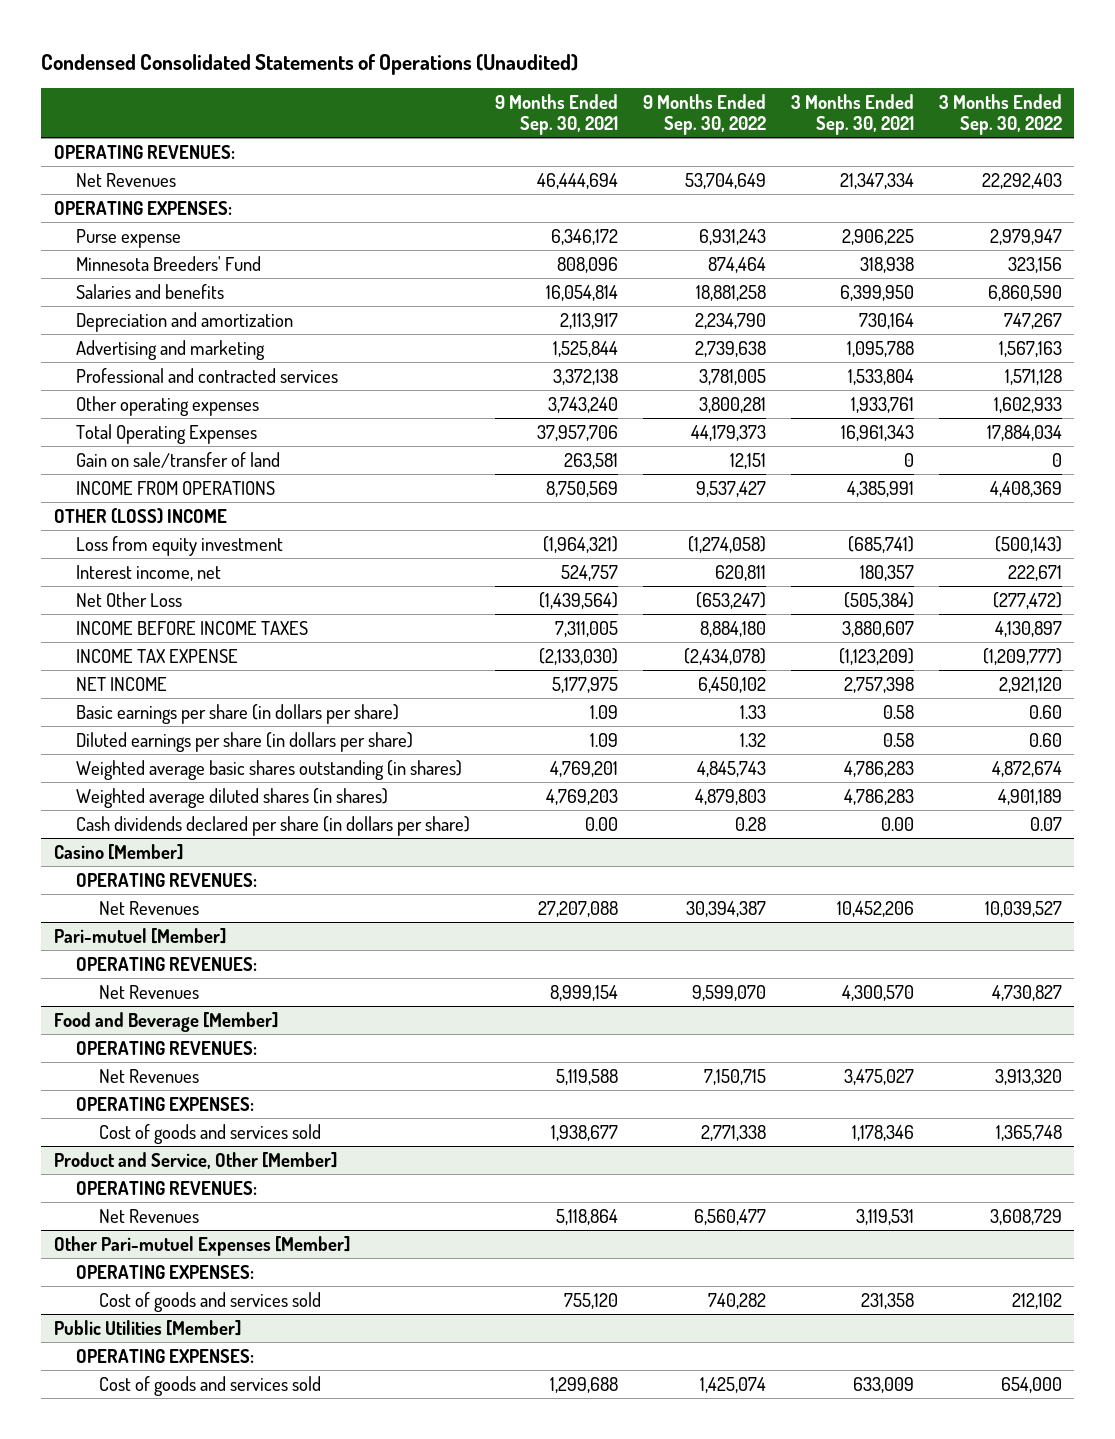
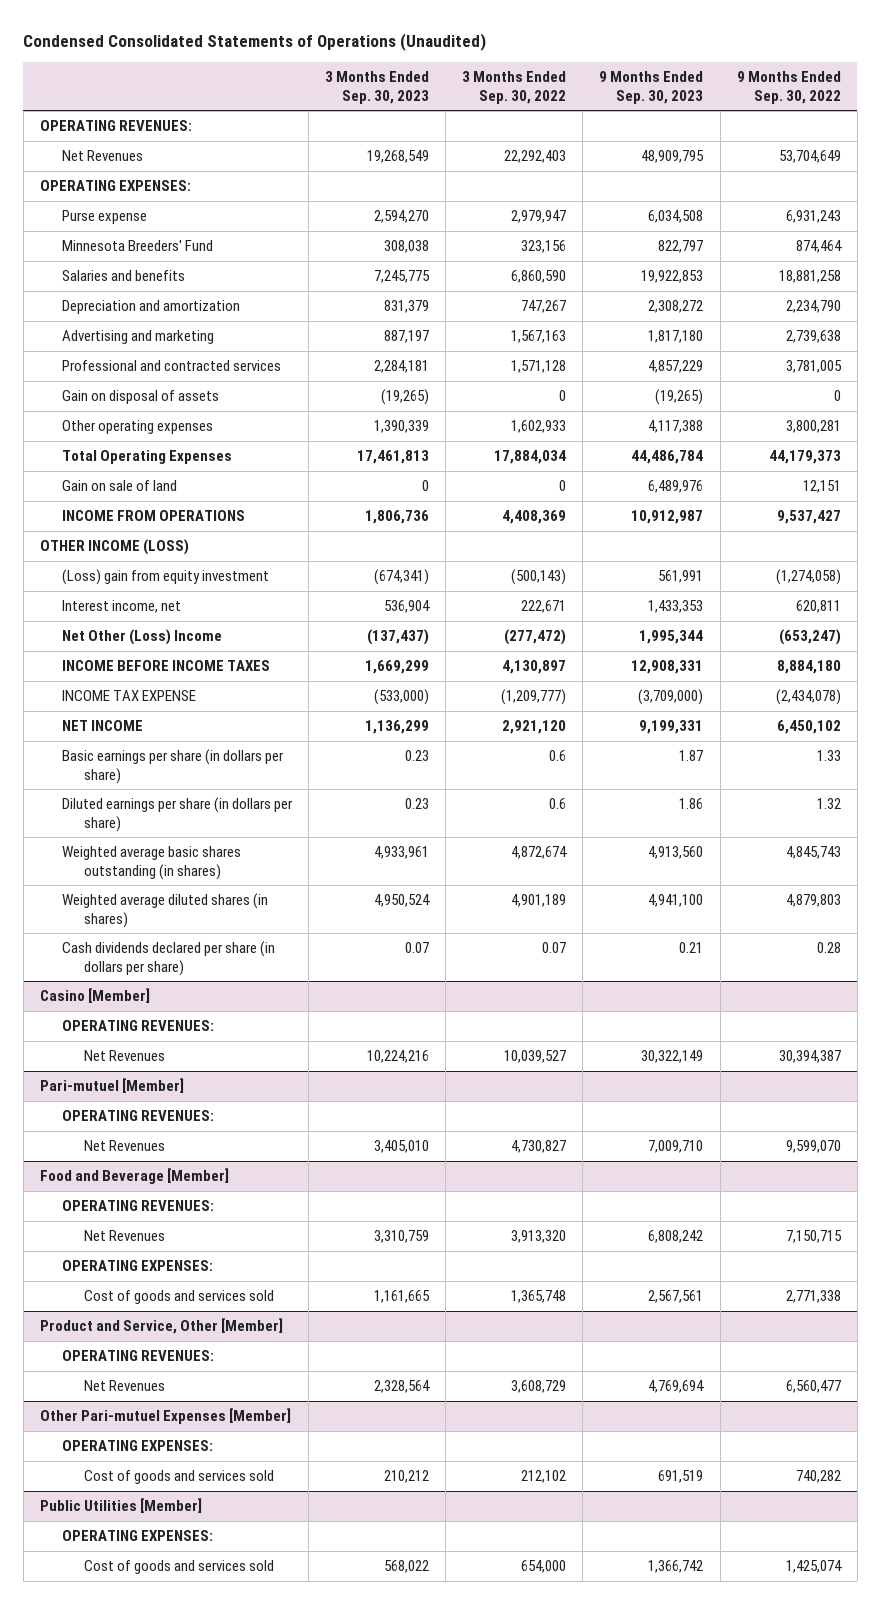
[495,93,619,136] 9 Months Ended Sep. 30, 2021 -> none
[790,93,914,136] 3 Months Ended Sep. 30, 2021 -> none
none -> [325,70,430,104] 3 Months Ended Sep. 30, 2023
none -> [599,70,704,104] 9 Months Ended Sep. 30, 2023
none -> [61,390,219,405] Gain on disposal of assets
[76,451,281,468] Gain on sale/transfer of land -> [61,480,177,492] Gain on sale of land
[53,507,227,524] OTHER (LOSS) INCOME -> [40,539,190,556] OTHER INCOME (LOSS)
[76,535,284,556] Loss from equity investment -> [61,569,269,586] (Loss) gain from equity investment
[76,591,183,607] Net Other Loss -> [61,629,222,646] Net Other (Loss) Income
[1028,704,1062,719] 0.60 -> [549,750,567,762] 0.6
[1028,732,1062,747] 0.60 -> [549,798,567,810] 0.6

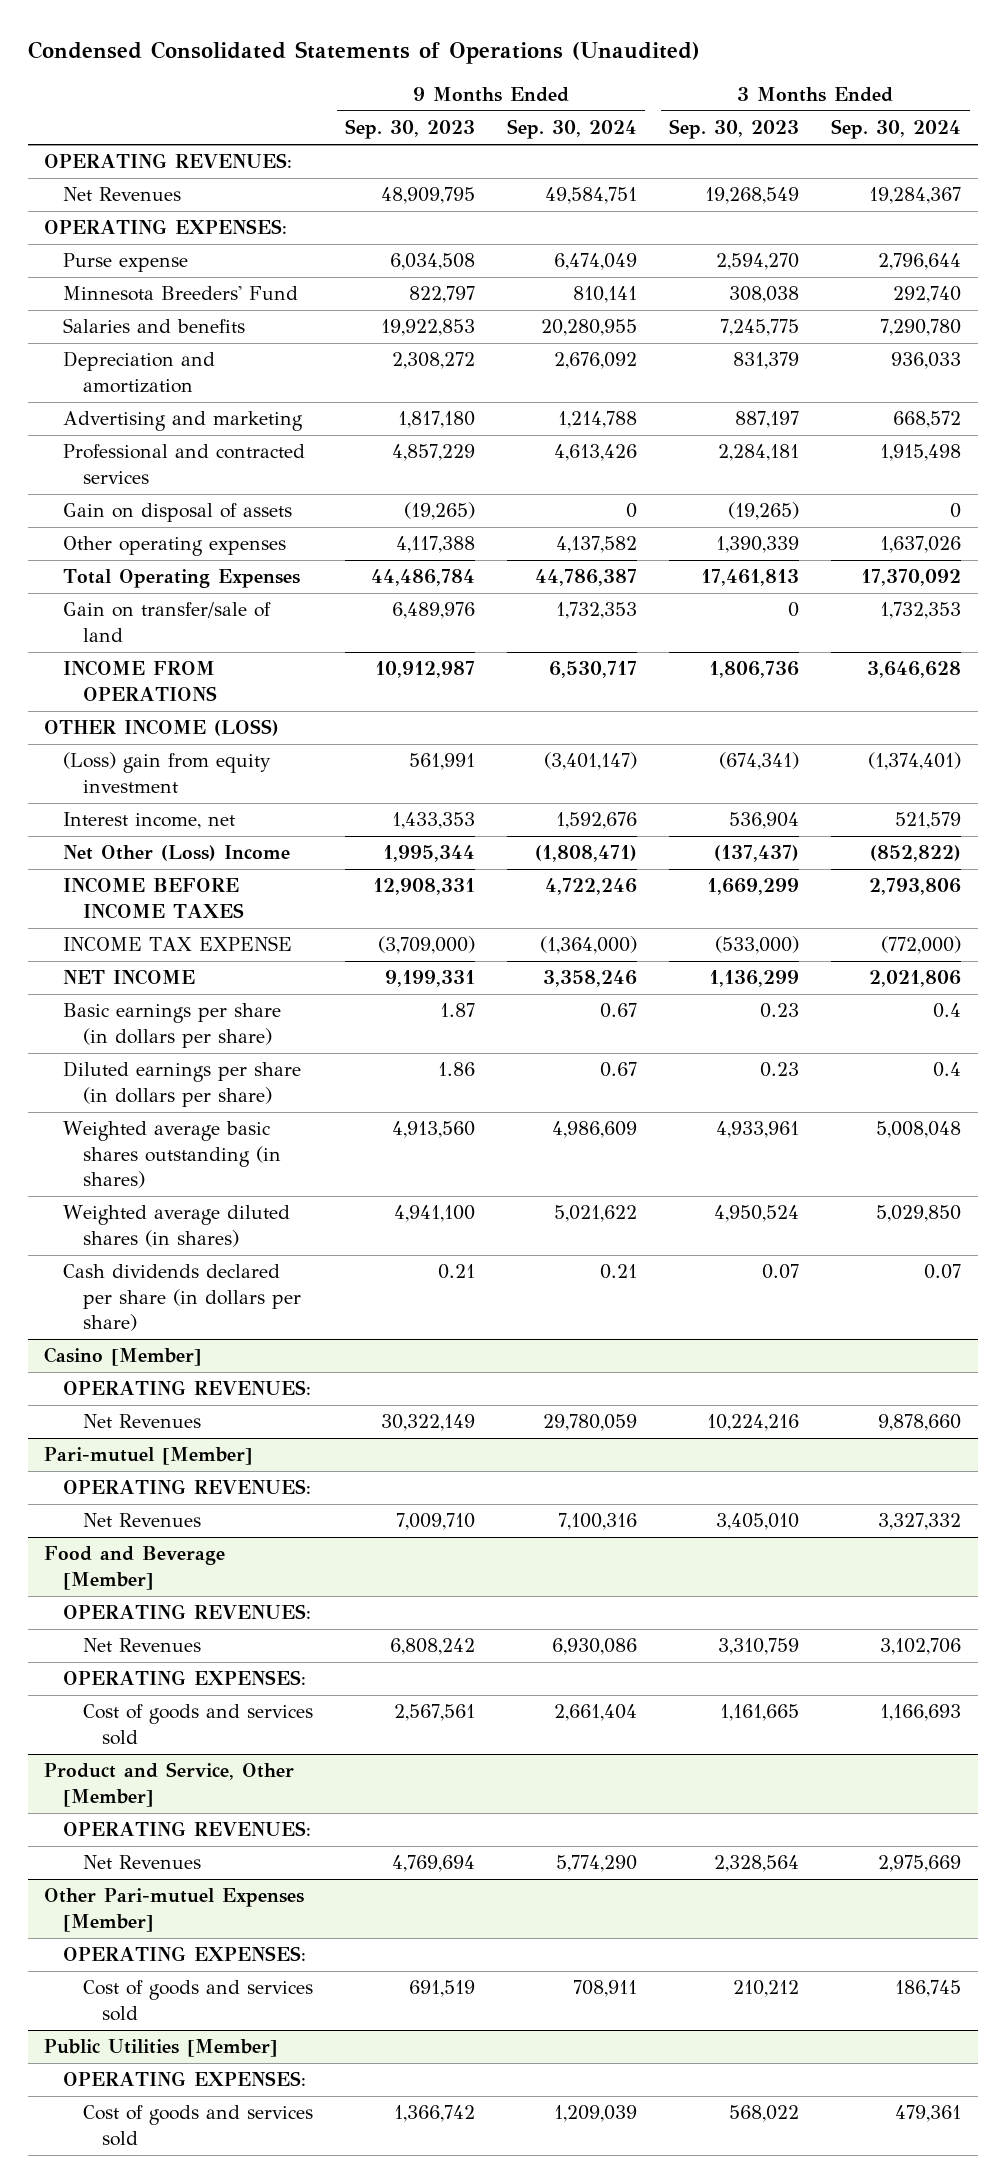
[462,70,567,104] 3 Months Ended Sep. 30, 2022 -> none
[736,70,841,104] 9 Months Ended Sep. 30, 2022 -> none
none -> [507,119,638,140] Sep. 30, 2024
none -> [831,119,962,140] Sep. 30, 2024
[61,480,177,492] Gain on sale of land -> [63,602,272,642] Gain on transfer/sale of land

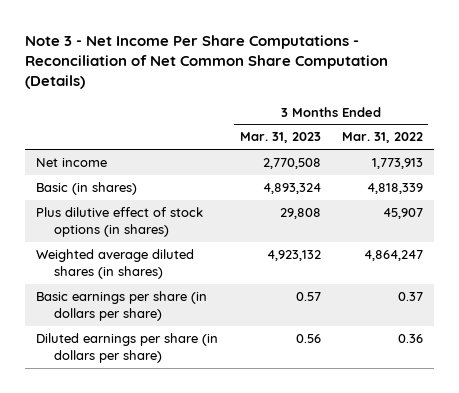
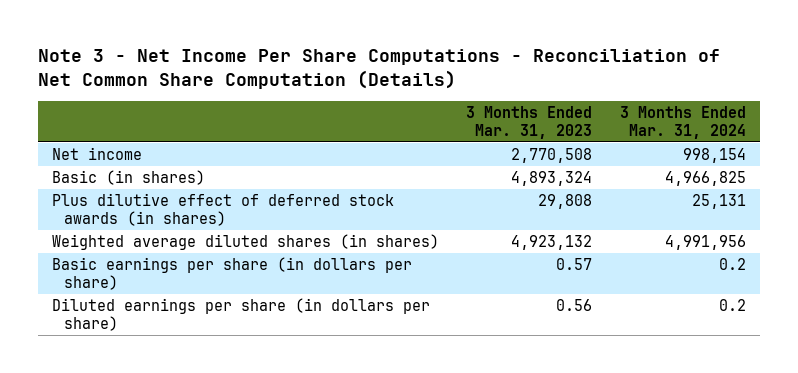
[342,132,424,144] Mar. 31, 2022 -> none
none -> [619,105,746,139] 3 Months Ended Mar. 31, 2024
[35,207,203,237] Plus dilutive effect of stock options (in shares) -> [52,193,395,226] Plus dilutive effect of deferred stock awards (in shares)

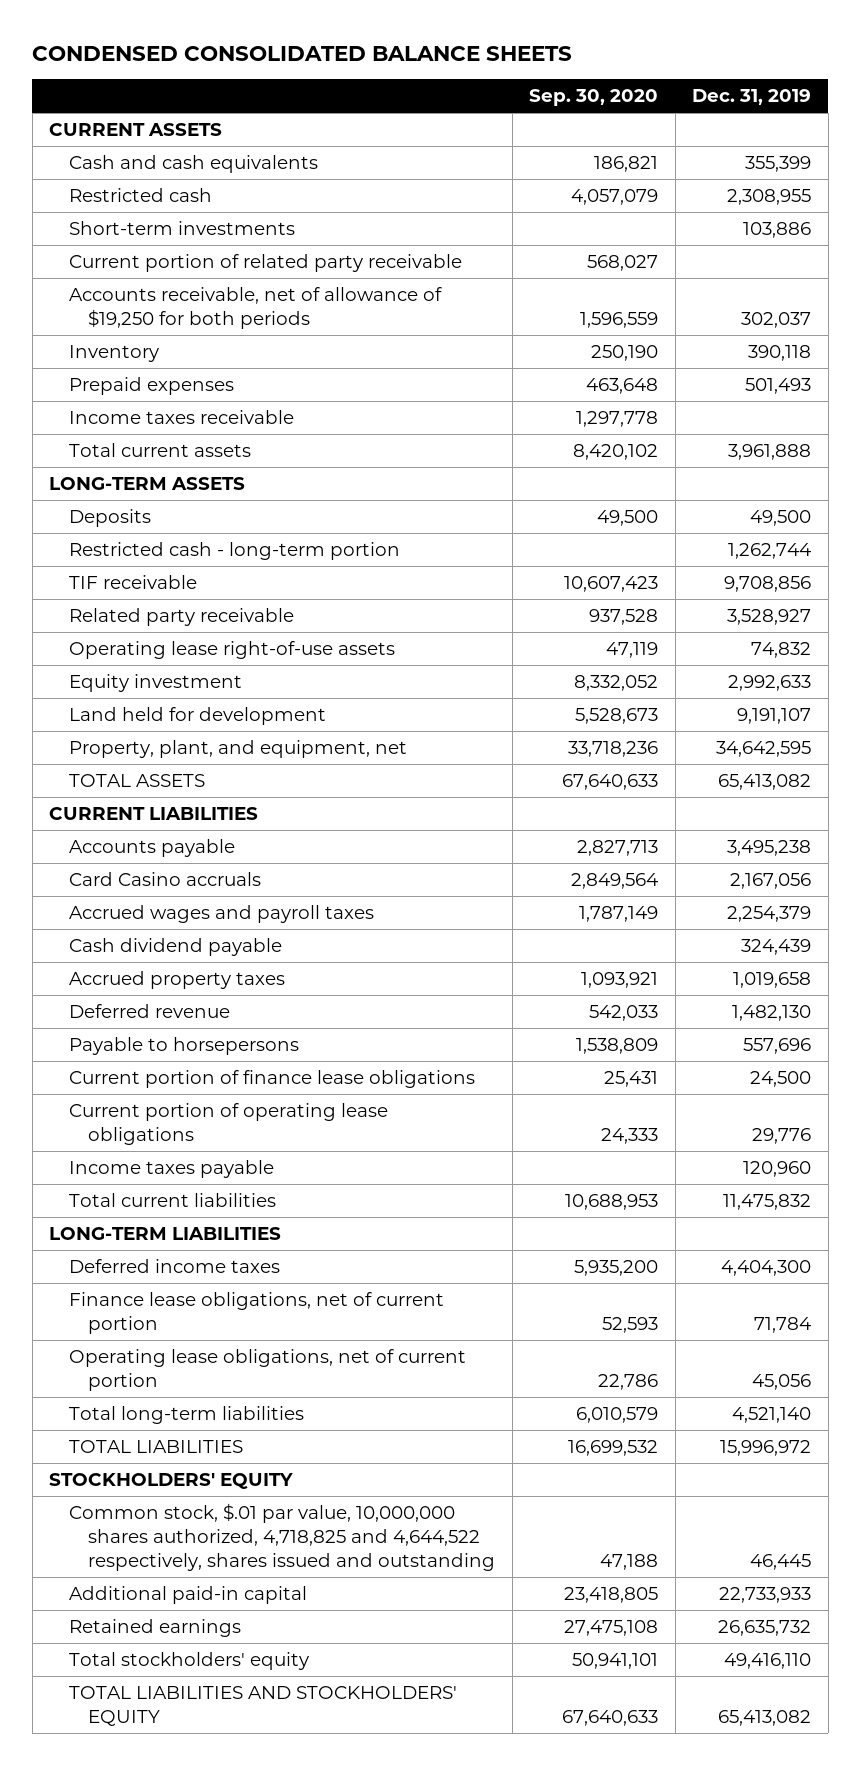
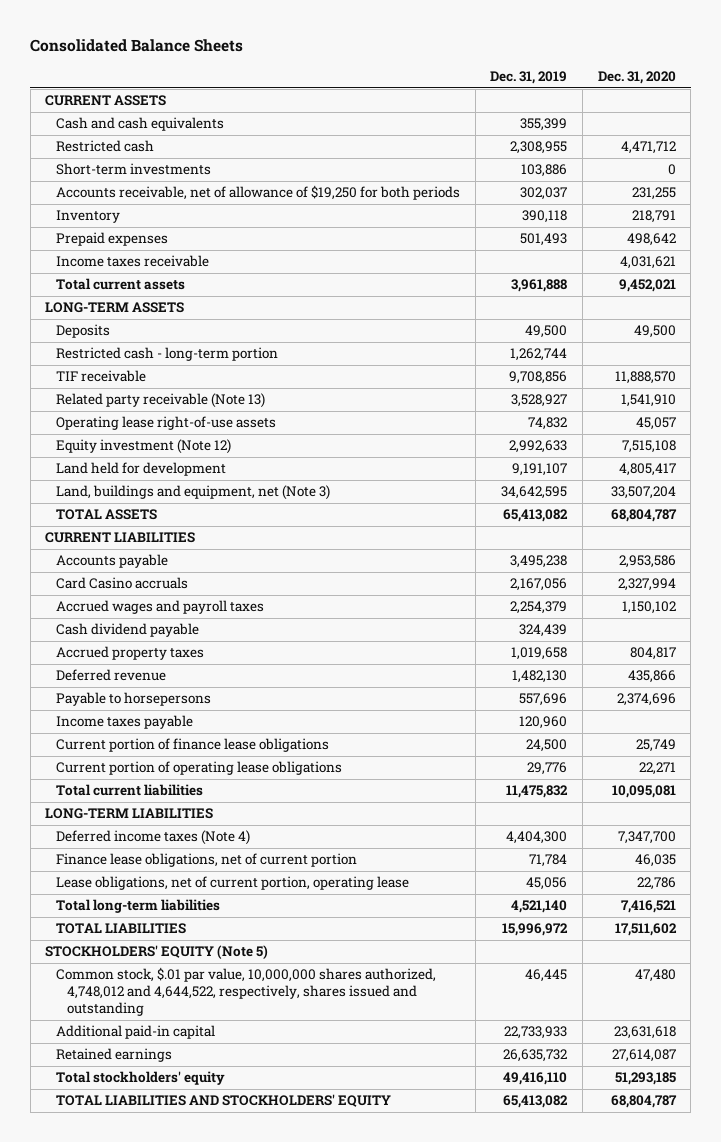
[32,45,573,61] CONDENSED CONSOLIDATED BALANCE SHEETS -> [30,39,244,53] Consolidated Balance Sheets
[529,89,659,107] Sep. 30, 2020 -> none
none -> [597,70,676,84] Dec. 31, 2020
[68,253,462,272] Current portion of related party receivable -> none
[68,607,294,626] Related party receivable -> [56,393,266,409] Related party receivable (Note 13)
[68,673,242,692] Equity investment -> [56,439,232,455] Equity investment (Note 12)
[68,739,407,758] Property, plant, and equipment, net -> [56,485,331,501] Land, buildings and equipment, net (Note 3)
[68,1159,274,1178] Income taxes payable -> [56,715,194,730] Income taxes payable
[68,1258,280,1273] Deferred income taxes -> [56,830,251,846] Deferred income taxes (Note 4)
[68,1348,466,1391] Operating lease obligations, net of current portion -> [56,876,410,891] Lease obligations, net of current portion, operating lease
[49,1472,294,1489] STOCKHOLDERS' EQUITY -> [45,945,269,960] STOCKHOLDERS' EQUITY (Note 5)
[68,1502,495,1571] Common stock, $.01 par value, 10,000,000 shares authorized, 4,718,825 and 4,644,522 respectively, shares issued and outstanding -> [56,967,437,1017] Common stock, $.01 par value, 10,000,000 shares authorized, 4,748,012 and 4,644,522, respectively, shares issued and outstanding

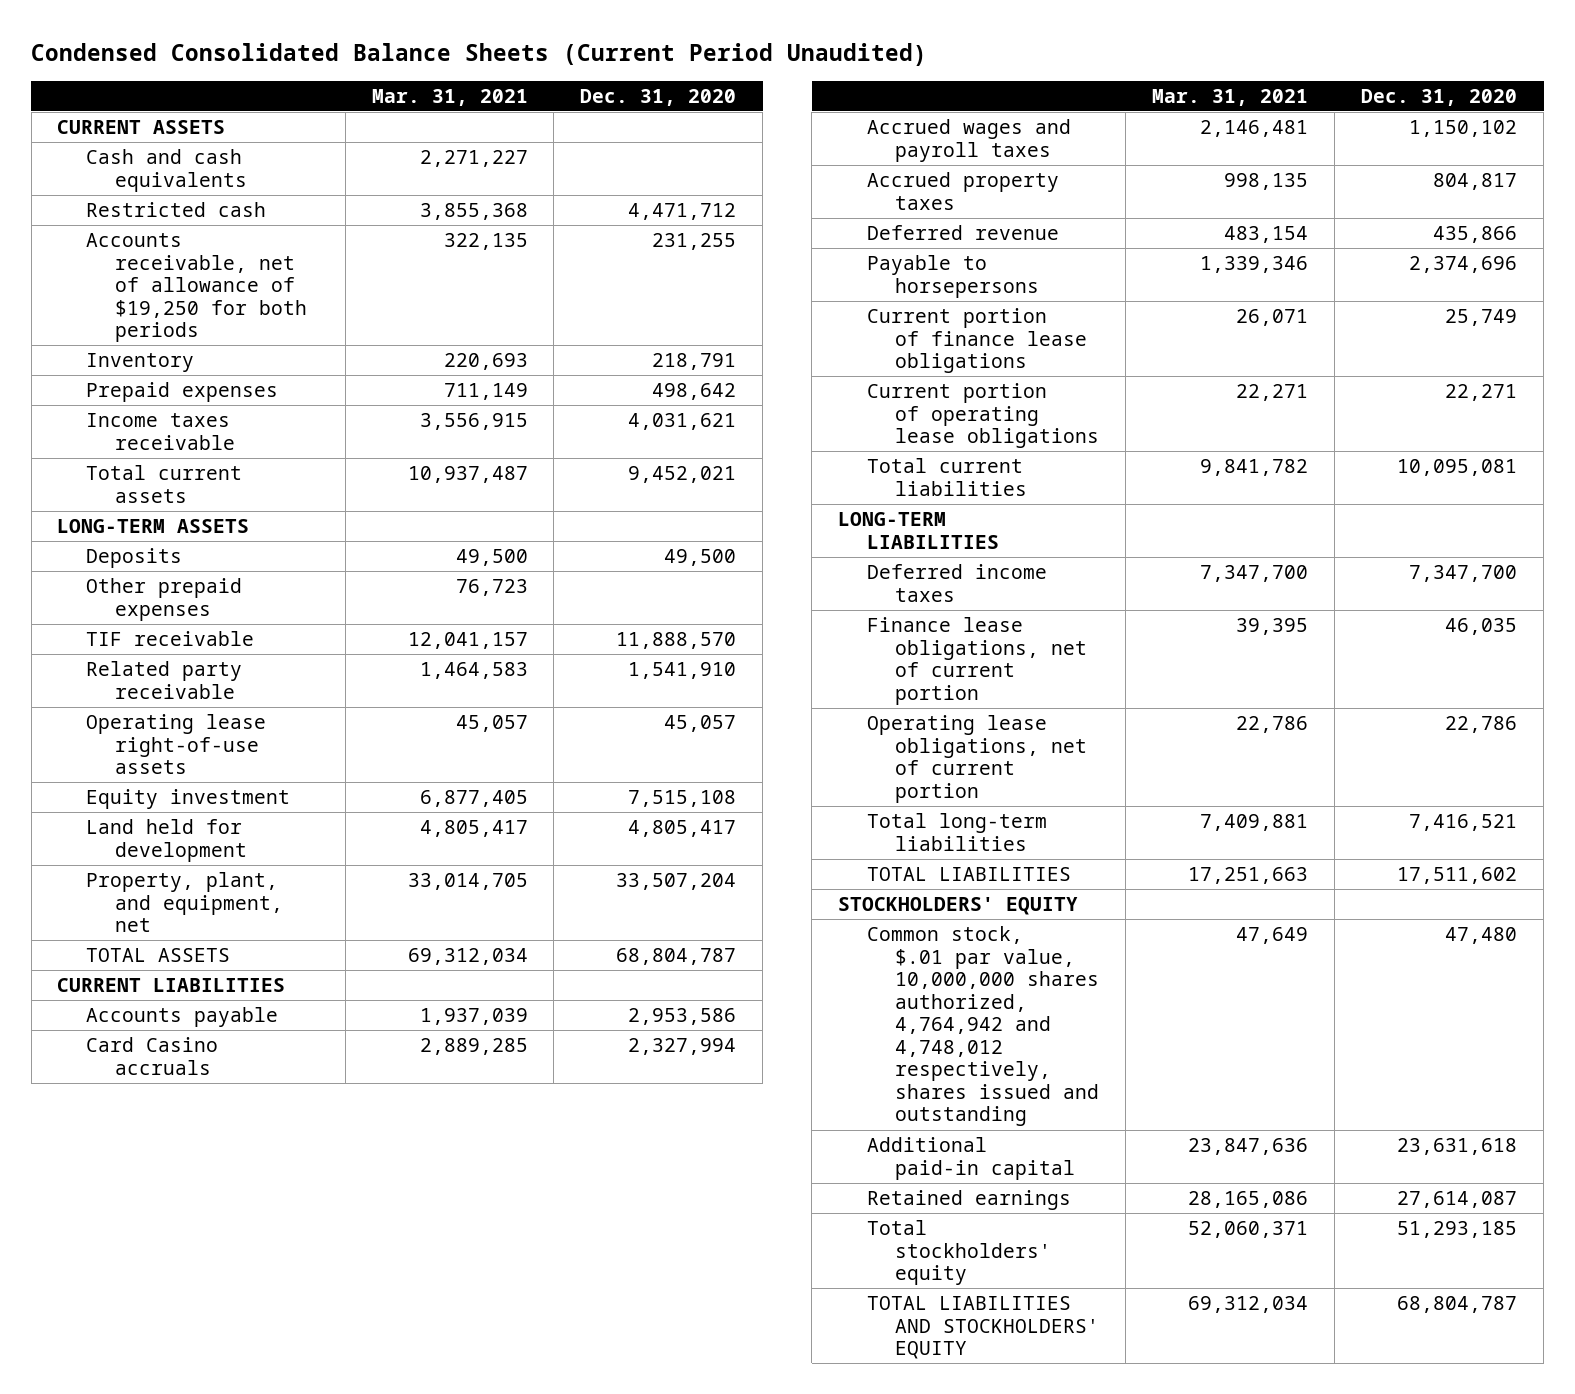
[30,39,244,53] Consolidated Balance Sheets -> [31,43,928,67] Condensed Consolidated Balance Sheets (Current Period Unaudited)
[490,70,568,84] Dec. 31, 2019 -> none
none -> [371,88,528,106] Mar. 31, 2021
[56,163,212,176] Short-term investments -> none
[56,347,279,362] Restricted cash - long-term portion -> none
none -> [86,578,243,621] Other prepaid expenses
[56,393,266,409] Related party receivable (Note 13) -> [86,661,243,699] Related party receivable
[56,439,232,455] Equity investment (Note 12) -> [86,789,291,810] Equity investment
[56,485,331,501] Land, buildings and equipment, net (Note 3) -> [86,872,283,933] Property, plant, and equipment, net
[56,623,200,638] Cash dividend payable -> none
[56,715,194,730] Income taxes payable -> none
[56,830,251,846] Deferred income taxes (Note 4) -> [866,564,1047,602] Deferred income taxes
[56,876,410,891] Lease obligations, net of current portion, operating lease -> [866,715,1088,803] Operating lease obligations, net of current portion
[45,945,269,960] STOCKHOLDERS' EQUITY (Note 5) -> [838,897,1079,916] STOCKHOLDERS' EQUITY
[56,967,437,1017] Common stock, $.01 par value, 10,000,000 shares authorized, 4,748,012 and 4,644,522, respectively, shares issued and outstanding -> [866,926,1100,1127] Common stock, $.01 par value, 10,000,000 shares authorized, 4,764,942 and 4,748,012 respectively, shares issued and outstanding

